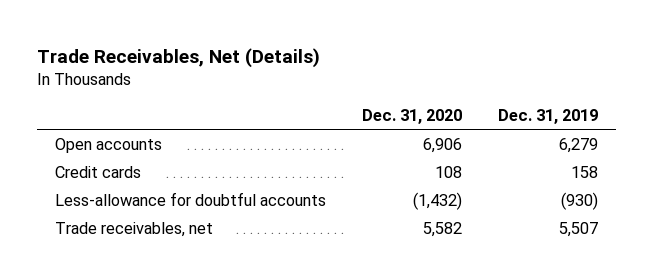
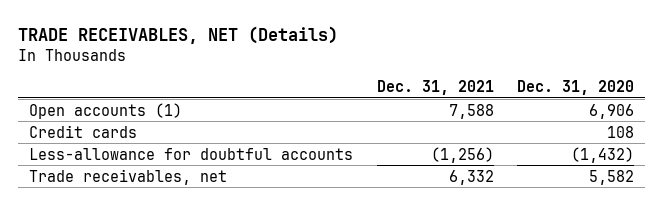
[37,47,321,68] Trade Receivables, Net (Details) -> [17,25,338,44] TRADE RECEIVABLES, NET (Details)
[497,108,598,124] Dec. 31, 2019 -> none
none -> [376,80,494,96] Dec. 31, 2021
[55,137,163,153] Open accounts -> [29,102,183,119] Open accounts (1)

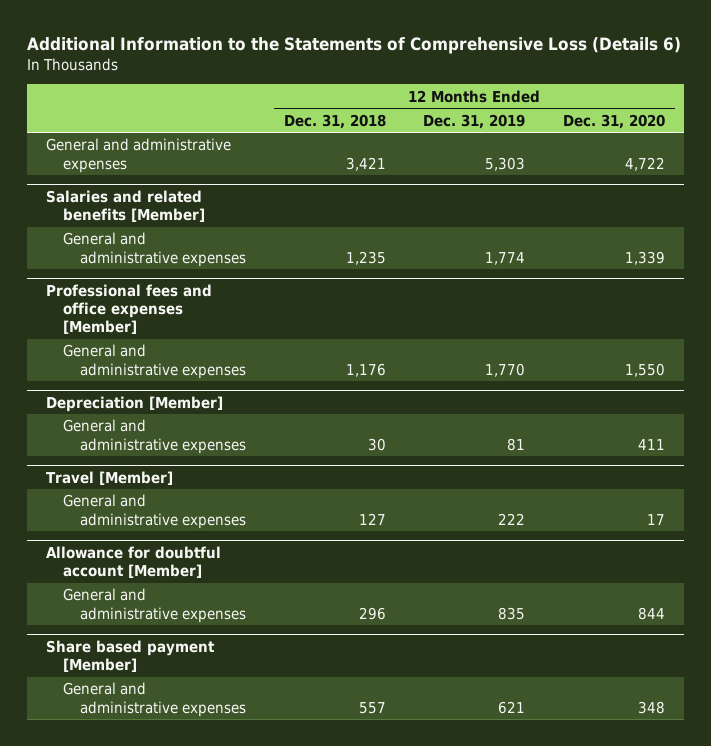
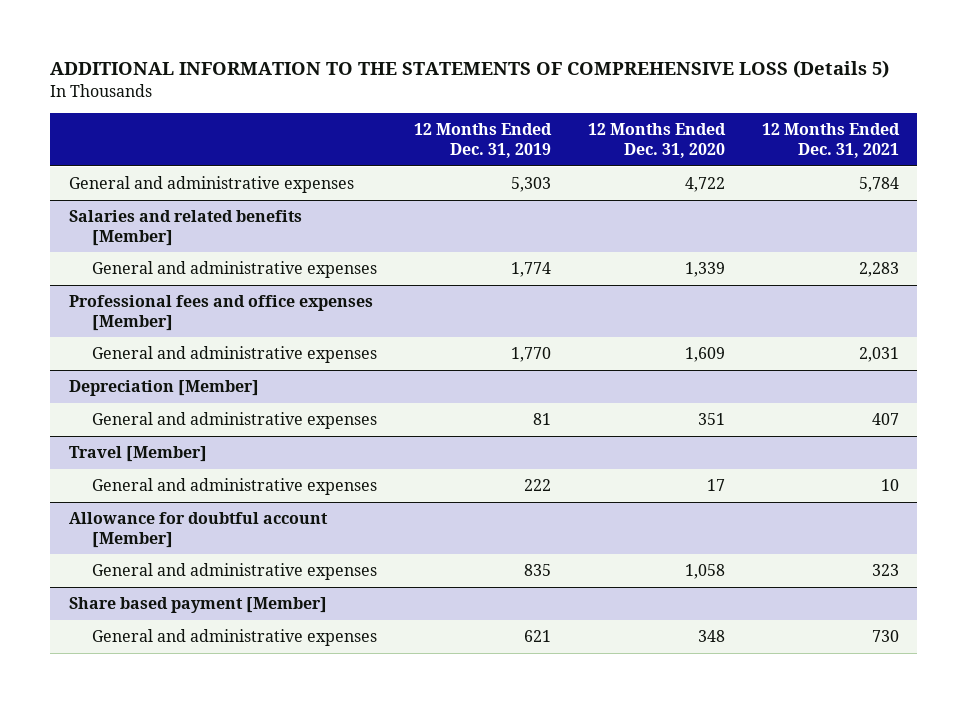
[27,36,682,54] Additional Information to the Statements of Comprehensive Loss (Details 6) -> [50,60,890,79] ADDITIONAL INFORMATION TO THE STATEMENTS OF COMPREHENSIVE LOSS (Details 5)
[283,113,386,129] Dec. 31, 2018 -> none
none -> [761,123,900,159] 12 Months Ended Dec. 31, 2021
[625,362,666,377] 1,550 -> [685,347,726,363] 1,609
[638,438,666,450] 411 -> [698,413,726,426] 351
[638,606,666,620] 844 -> [685,564,726,580] 1,058

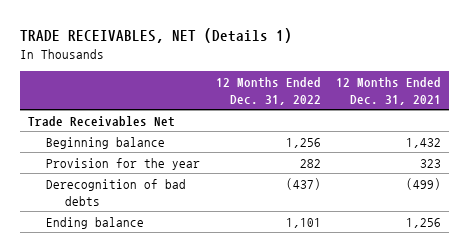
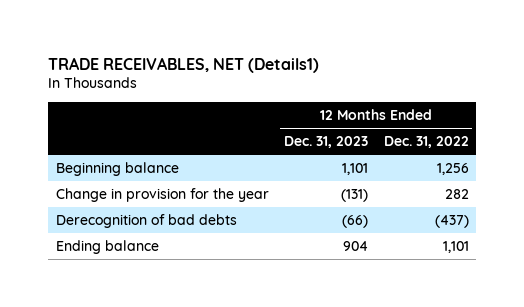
[19,28,292,44] TRADE RECEIVABLES, NET (Details 1) -> [48,56,320,73] TRADE RECEIVABLES, NET (Details1)
[336,76,442,105] 12 Months Ended Dec. 31, 2021 -> none
none -> [284,136,369,149] Dec. 31, 2023
[27,115,175,127] Trade Receivables Net -> none
[46,157,201,170] Provision for the year -> [55,187,269,202] Change in provision for the year

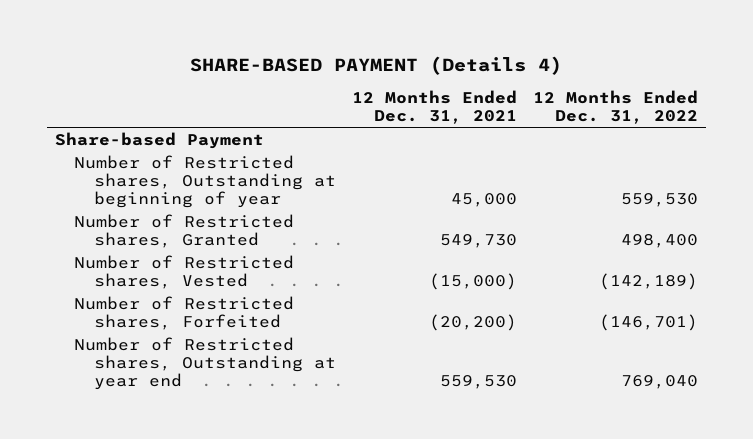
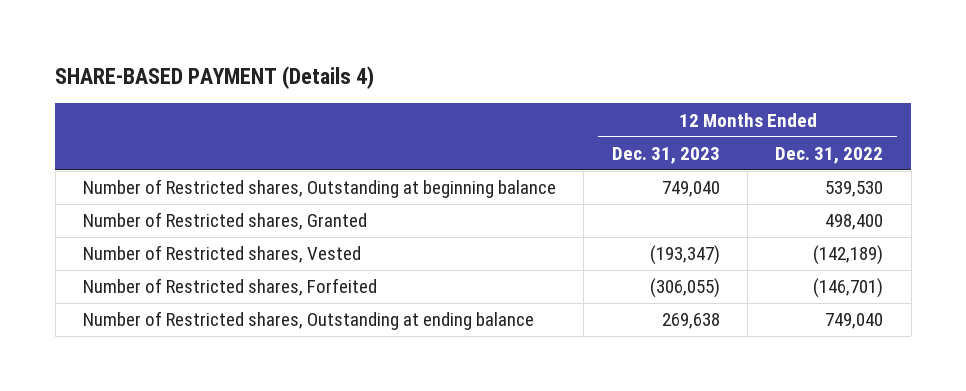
[351,89,517,125] 12 Months Ended Dec. 31, 2021 -> none
none -> [611,146,720,164] Dec. 31, 2023
[55,131,265,149] Share-based Payment -> none
[74,154,336,209] Number of Restricted shares, Outstanding at beginning of year -> [82,179,556,199] Number of Restricted shares, Outstanding at beginning balance
[620,193,698,208] 559,530 -> [825,181,884,198] 539,530
[74,336,336,391] Number of Restricted shares, Outstanding at year end -> [82,311,534,331] Number of Restricted shares, Outstanding at ending balance
[620,375,698,390] 769,040 -> [825,313,884,330] 749,040

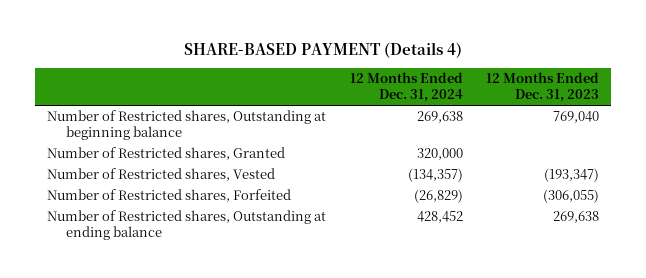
[775,146,884,164] Dec. 31, 2022 -> none
none -> [349,72,463,103] 12 Months Ended Dec. 31, 2024
[661,181,720,198] 749,040 -> [553,111,600,124] 769,040

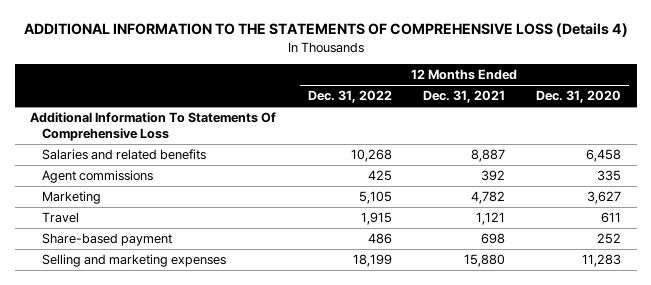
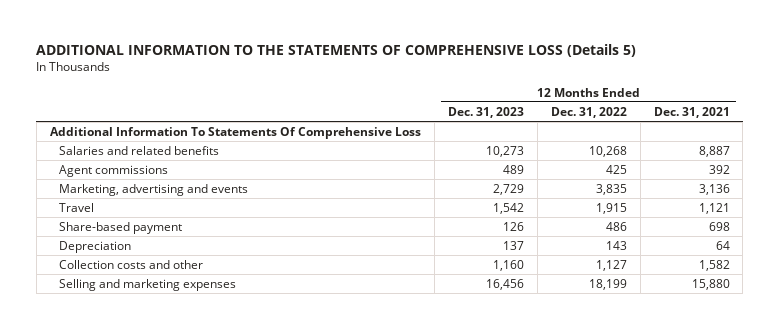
[23,23,628,38] ADDITIONAL INFORMATION TO THE STATEMENTS OF COMPREHENSIVE LOSS (Details 4) -> [36,43,637,57] ADDITIONAL INFORMATION TO THE STATEMENTS OF COMPREHENSIVE LOSS (Details 5)
[536,90,622,104] Dec. 31, 2020 -> none
none -> [447,106,524,118] Dec. 31, 2023
[41,190,101,204] Marketing -> [58,183,248,196] Marketing, advertising and events
[358,190,392,204] 5,105 -> [595,183,627,195] 3,835
[470,190,505,204] 4,782 -> [698,183,730,195] 3,136
none -> [58,240,131,253] Depreciation
none -> [58,259,203,269] Collection costs and other

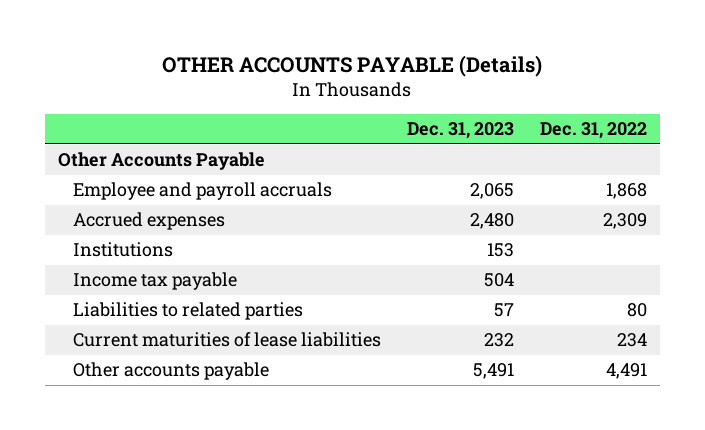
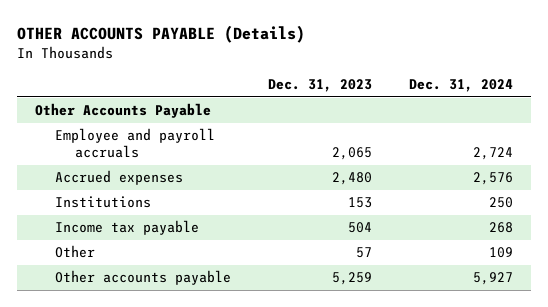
[540,122,648,140] Dec. 31, 2022 -> none
none -> [408,79,513,93] Dec. 31, 2024
[72,302,303,321] Liabilities to related parties -> none
[72,332,381,348] Current maturities of lease liabilities -> none
none -> [55,245,96,259] Other
[472,363,514,380] 5,491 -> [331,272,372,286] 5,259

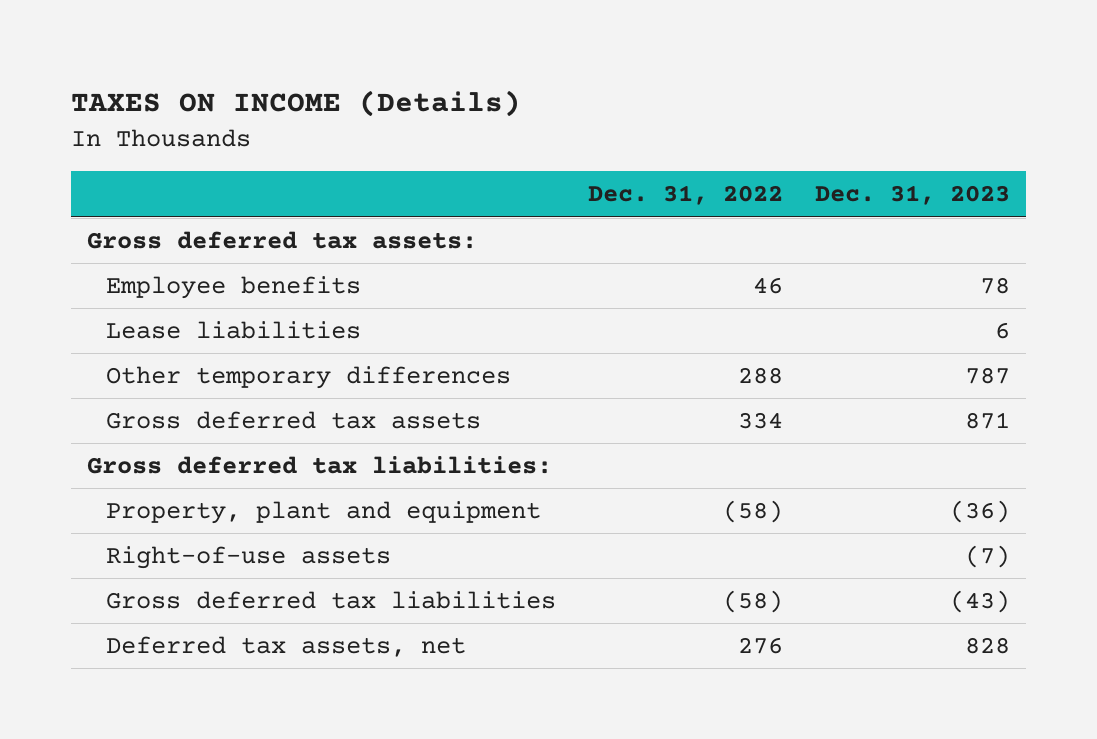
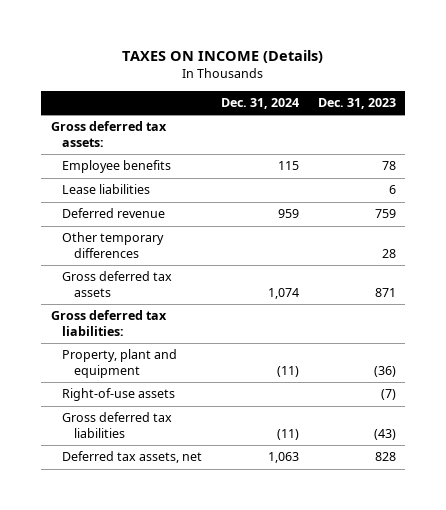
[587,185,783,206] Dec. 31, 2022 -> none
none -> [221,98,300,110] Dec. 31, 2024
none -> [62,208,166,219] Deferred revenue
[964,367,1010,385] 787 -> [381,248,396,258] 28

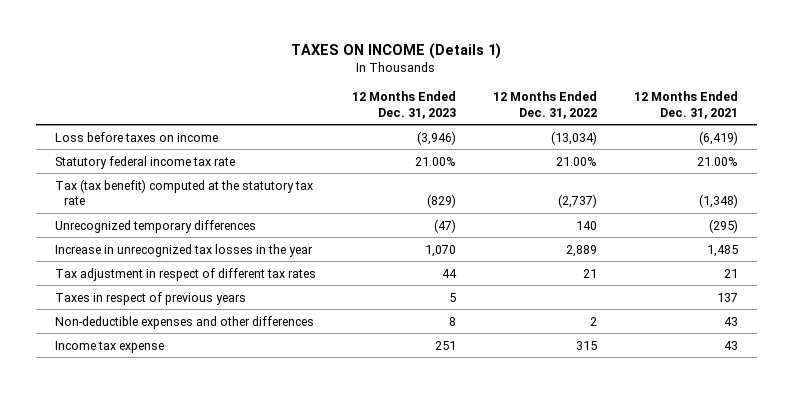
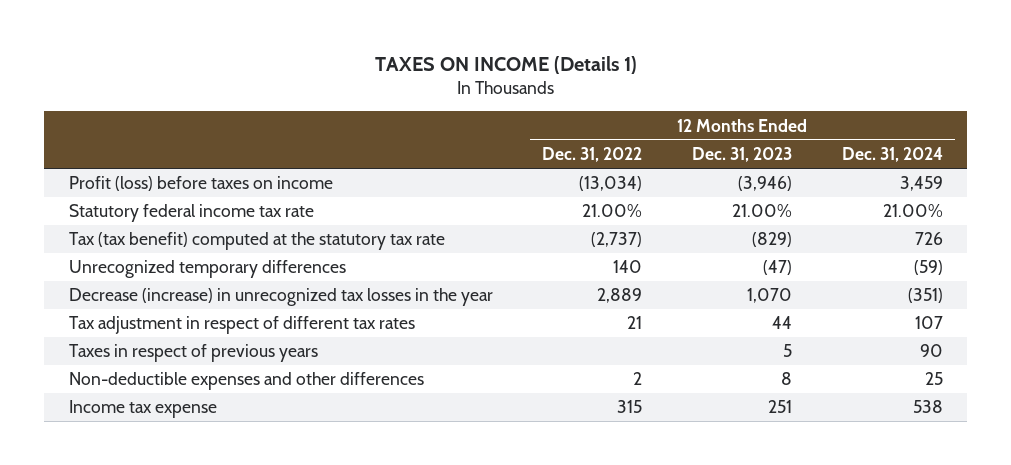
[634,91,739,119] 12 Months Ended Dec. 31, 2021 -> none
none -> [841,146,943,162] Dec. 31, 2024
[54,131,218,142] Loss before taxes on income -> [68,176,333,192] Profit (loss) before taxes on income
[54,243,313,257] Increase in unrecognized tax losses in the year -> [68,288,493,307] Decrease (increase) in unrecognized tax losses in the year

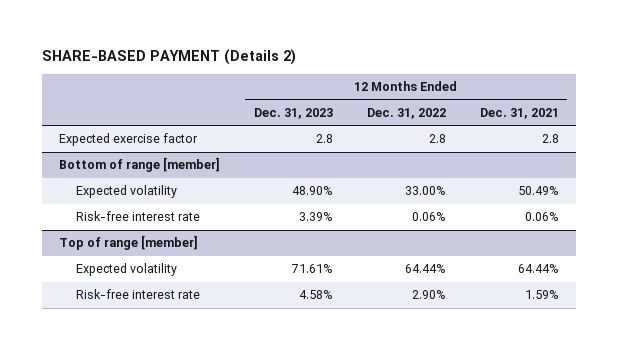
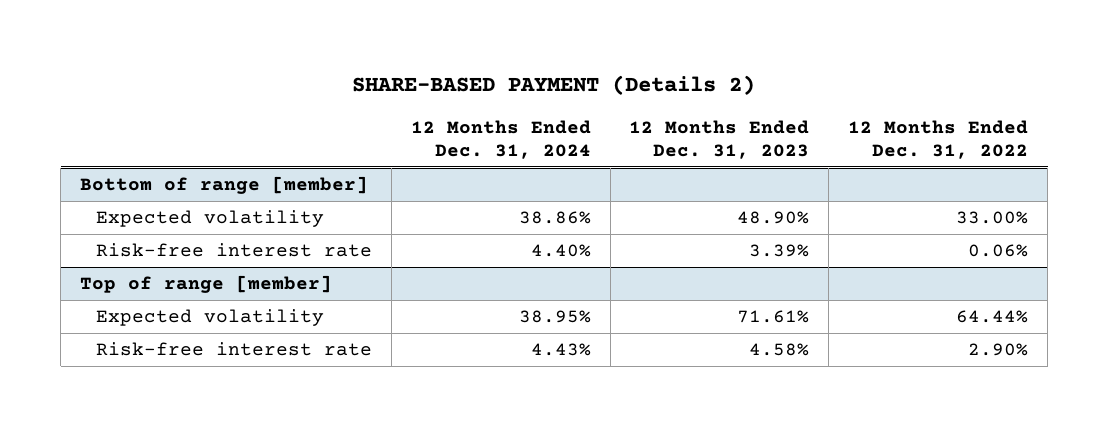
[479,107,559,119] Dec. 31, 2021 -> none
none -> [410,119,591,159] 12 Months Ended Dec. 31, 2024
[58,133,198,147] Expected exercise factor -> none

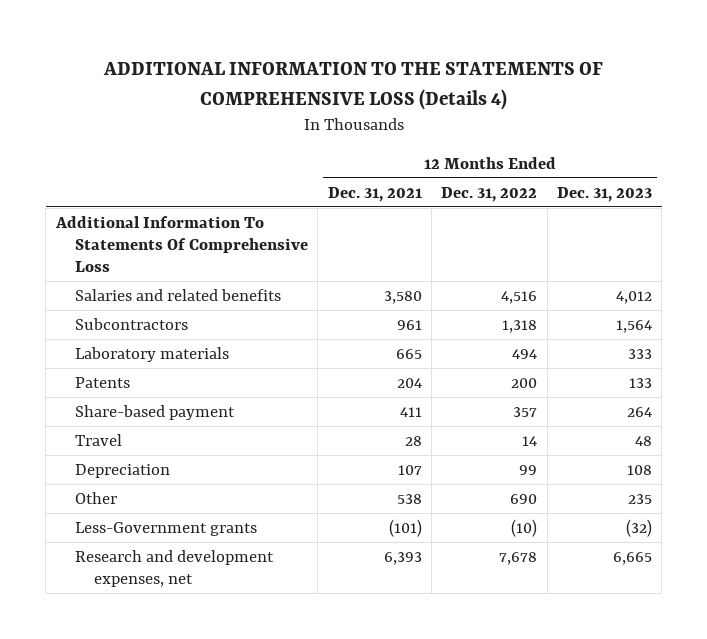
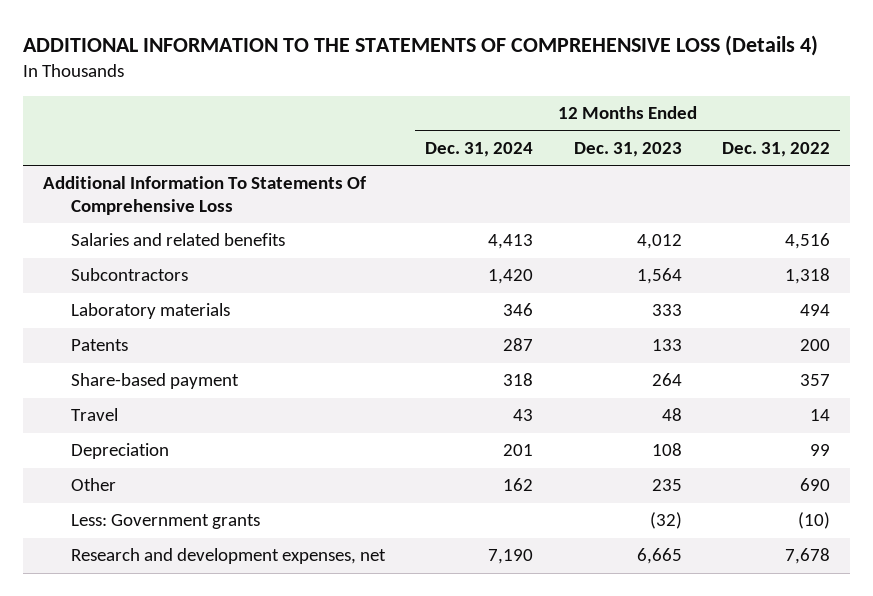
[327,186,422,202] Dec. 31, 2021 -> none
none -> [425,141,534,157] Dec. 31, 2024
[74,521,257,536] Less-Government grants -> [70,514,260,530] Less: Government grants

